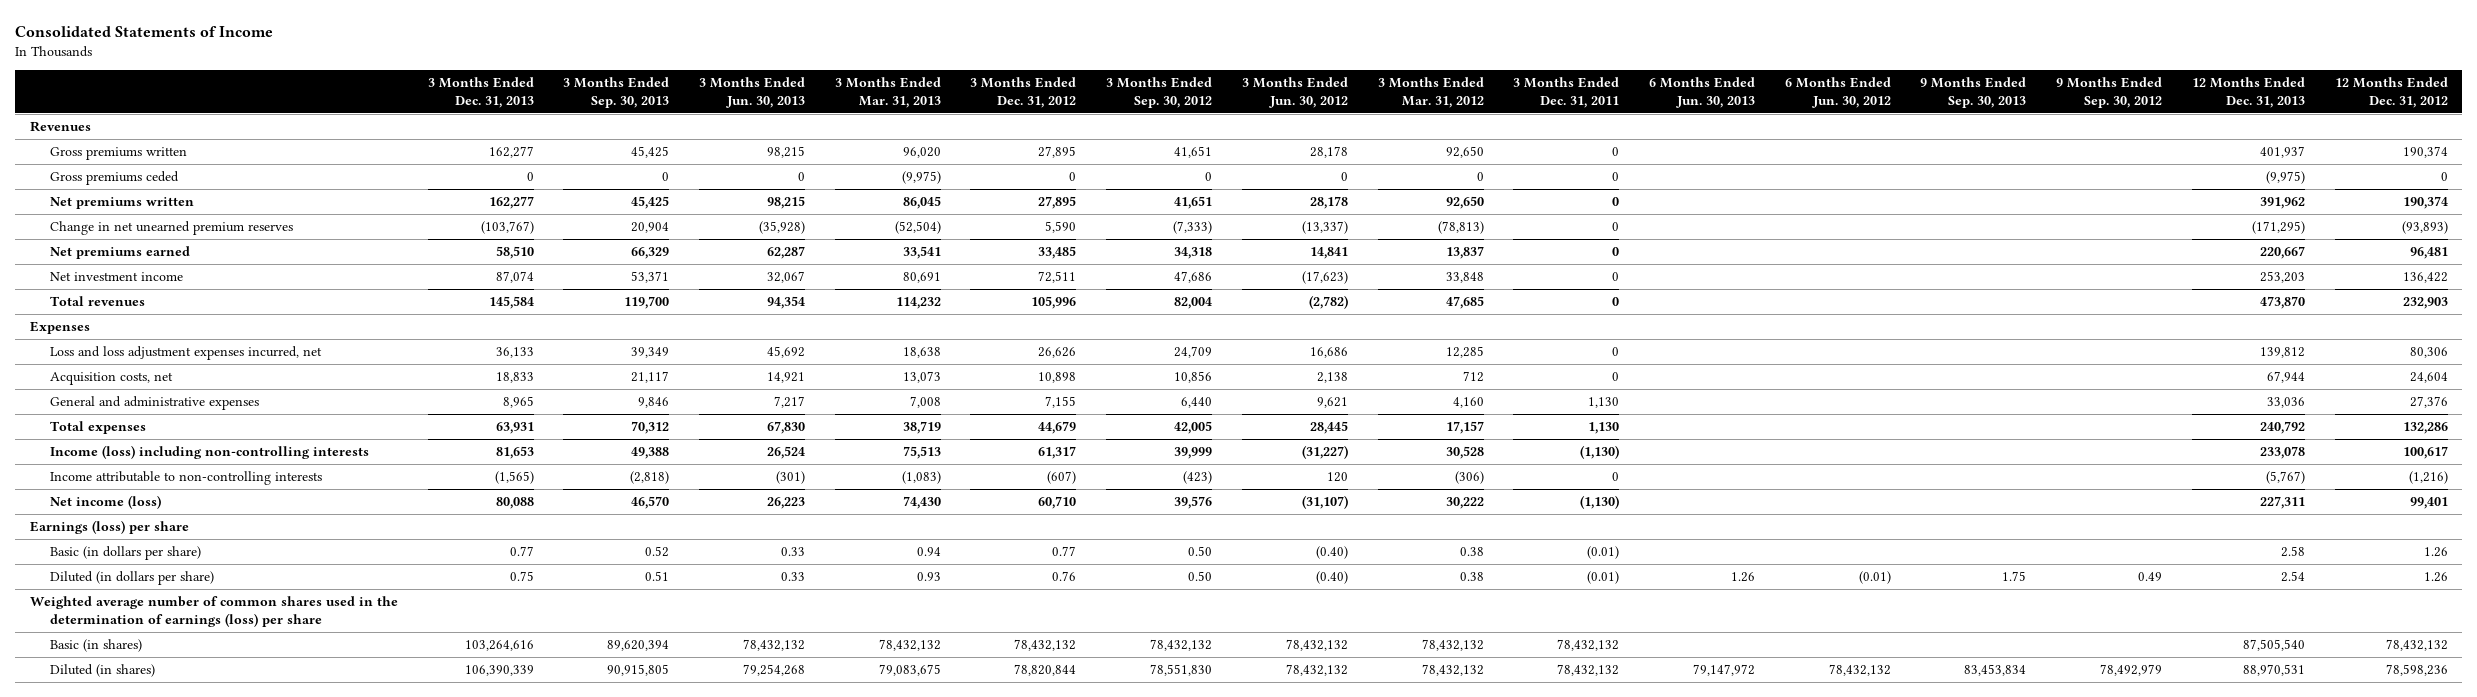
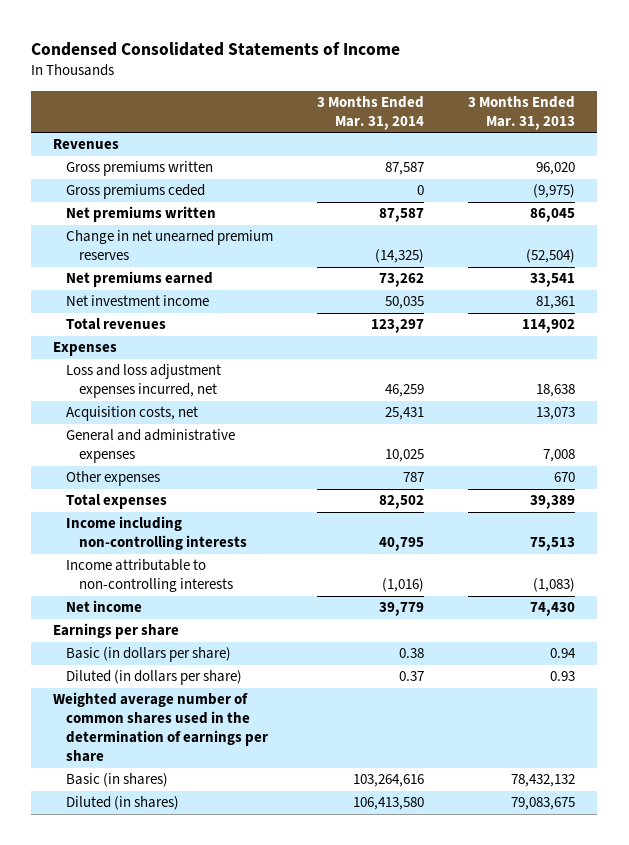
[15,25,274,37] Consolidated Statements of Income -> [31,41,401,56] Condensed Consolidated Statements of Income
[427,77,534,108] 3 Months Ended Dec. 31, 2013 -> none
[563,77,670,108] 3 Months Ended Sep. 30, 2013 -> none
[699,77,806,108] 3 Months Ended Jun. 30, 2013 -> none
[970,77,1077,108] 3 Months Ended Dec. 31, 2012 -> none
[1106,77,1213,108] 3 Months Ended Sep. 30, 2012 -> none
[1241,77,1348,108] 3 Months Ended Jun. 30, 2012 -> none
[1377,77,1484,108] 3 Months Ended Mar. 31, 2012 -> none
[1513,77,1620,108] 3 Months Ended Dec. 31, 2011 -> none
[1649,77,1756,108] 6 Months Ended Jun. 30, 2013 -> none
[1784,77,1891,108] 6 Months Ended Jun. 30, 2012 -> none
[1920,77,2027,108] 9 Months Ended Sep. 30, 2013 -> none
[2056,77,2163,108] 9 Months Ended Sep. 30, 2012 -> none
[2191,77,2305,108] 12 Months Ended Dec. 31, 2013 -> none
[2334,77,2448,108] 12 Months Ended Dec. 31, 2012 -> none
none -> [317,95,425,130] 3 Months Ended Mar. 31, 2014
[902,272,941,284] 80,691 -> [536,296,576,310] 81,361
[895,297,941,310] 114,232 -> [522,319,576,334] 114,902
none -> [66,471,161,487] Other expenses
[902,421,941,435] 38,719 -> [530,495,576,510] 39,389
[50,445,370,460] Income (loss) including non-controlling interests -> [66,516,247,551] Income including non-controlling interests
[50,495,162,510] Net income (loss) -> [66,600,143,613] Net income
[29,520,189,535] Earnings (loss) per share -> [53,623,180,640] Earnings per share
[29,596,398,627] Weighted average number of common shares used in the determination of earnings (loss) per share -> [53,692,269,763] Weighted average number of common shares used in the determination of earnings per share

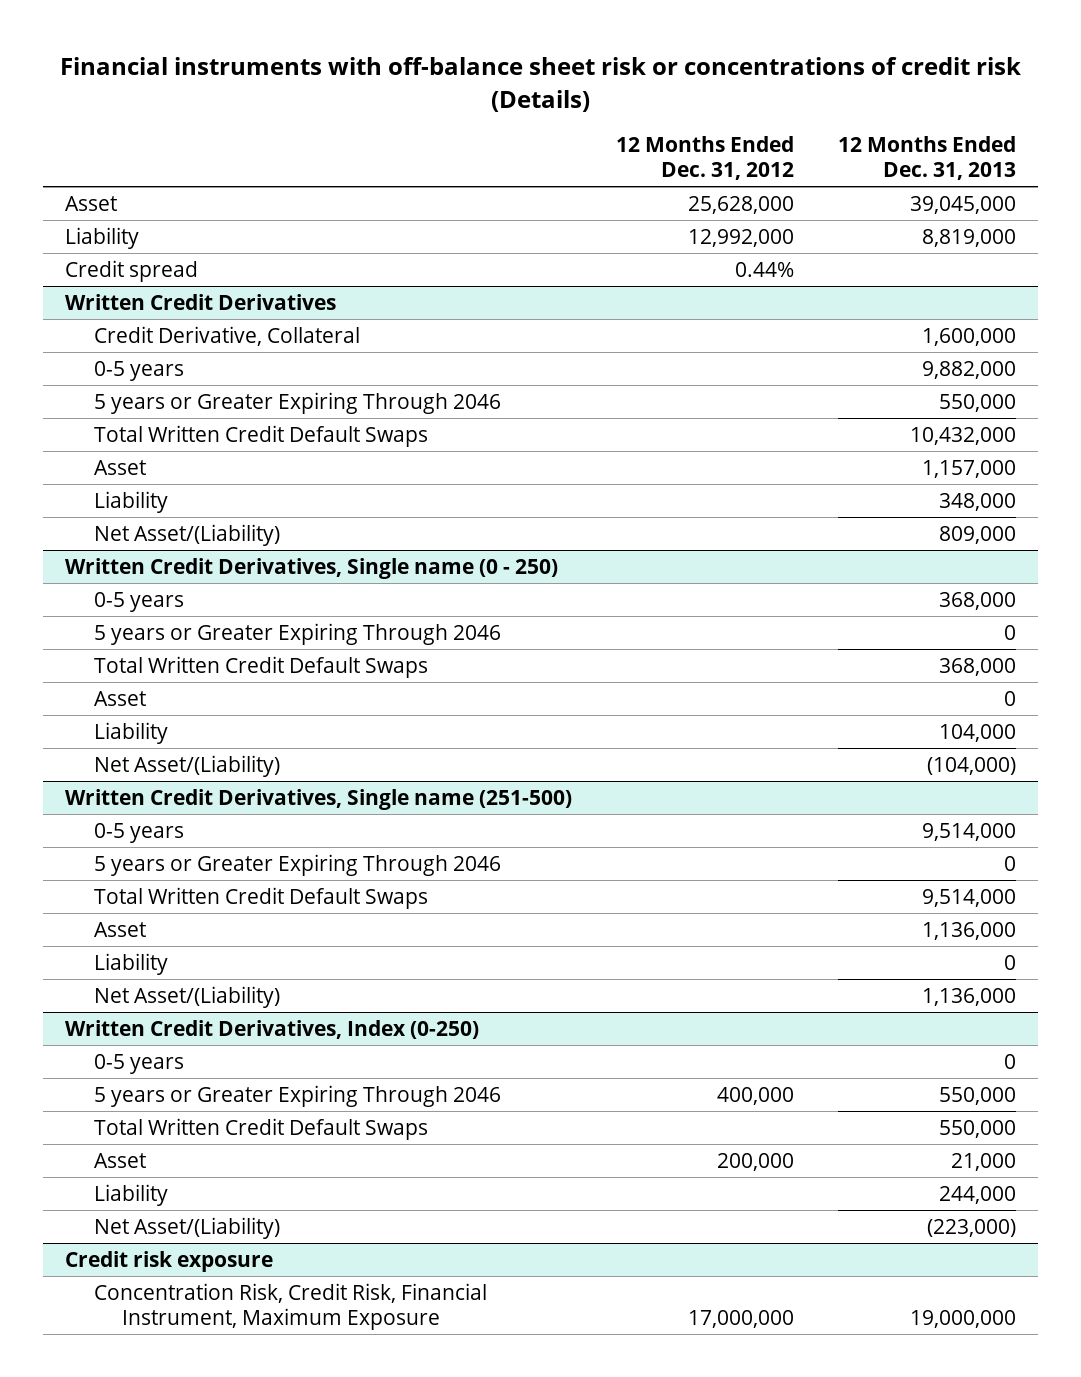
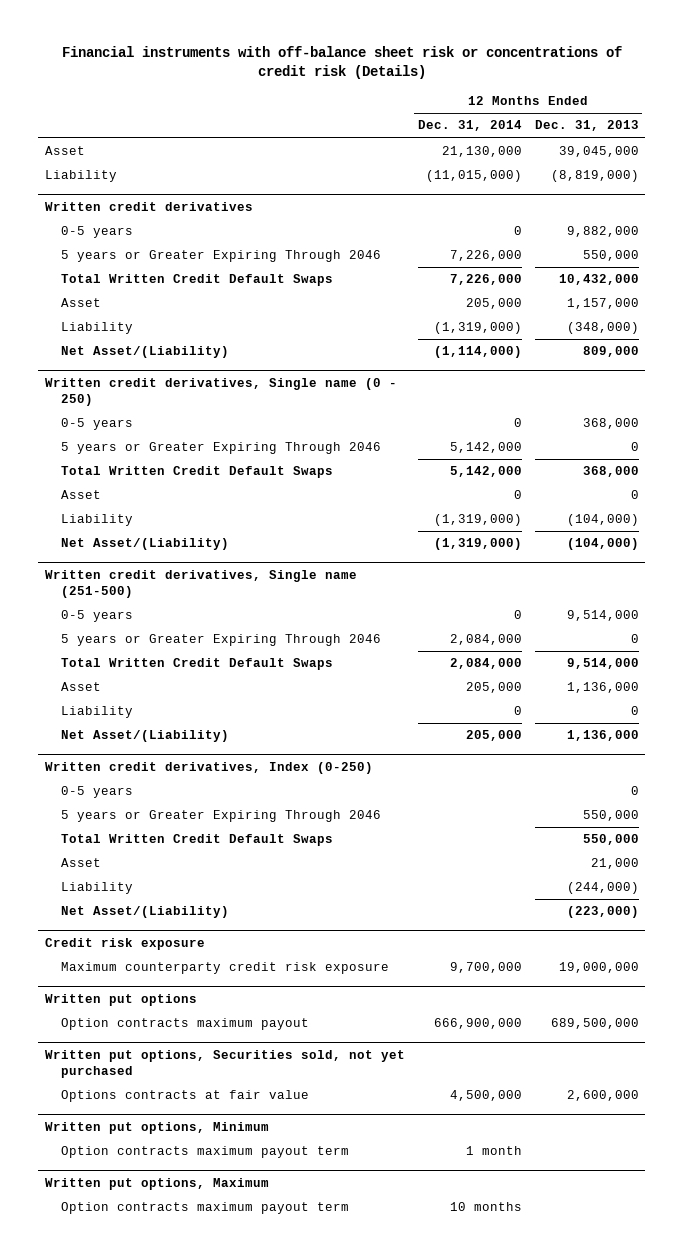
[616,135,795,181] 12 Months Ended Dec. 31, 2012 -> none
none -> [417,120,522,132] Dec. 31, 2014
[65,259,199,282] Credit spread -> none
[93,325,360,346] Credit Derivative, Collateral -> none
[922,228,1017,247] 8,819,000 -> [550,170,639,183] (8,819,000)
[65,293,337,310] Written Credit Derivatives -> [44,202,253,212] Written credit derivatives
[939,492,1017,511] 348,000 -> [566,322,639,335] (348,000)
[65,557,559,579] Written Credit Derivatives, Single name (0 - 250) -> [44,378,397,406] Written credit derivatives, Single name (0 - 250)
[939,723,1017,742] 104,000 -> [566,514,639,527] (104,000)
[65,788,573,810] Written Credit Derivatives, Single name (251-500) -> [44,570,357,598] Written credit derivatives, Single name (251-500)
[65,1019,480,1039] Written Credit Derivatives, Index (0-250) -> [44,762,373,775] Written credit derivatives, Index (0-250)
[939,1185,1017,1204] 244,000 -> [566,882,639,895] (244,000)
[93,1282,487,1331] Concentration Risk, Credit Risk, Financial Instrument, Maximum Exposure -> [61,962,390,975] Maximum counterparty credit risk exposure
none -> [44,994,197,1007] Written put options
none -> [61,1018,310,1031] Option contracts maximum payout
none -> [44,1050,405,1078] Written put options, Securities sold, not yet purchased
none -> [61,1090,310,1103] Options contracts at fair value
none -> [44,1122,269,1135] Written put options, Minimum
none -> [61,1146,350,1159] Option contracts maximum payout term
none -> [44,1178,269,1191] Written put options, Maximum
none -> [61,1202,350,1215] Option contracts maximum payout term

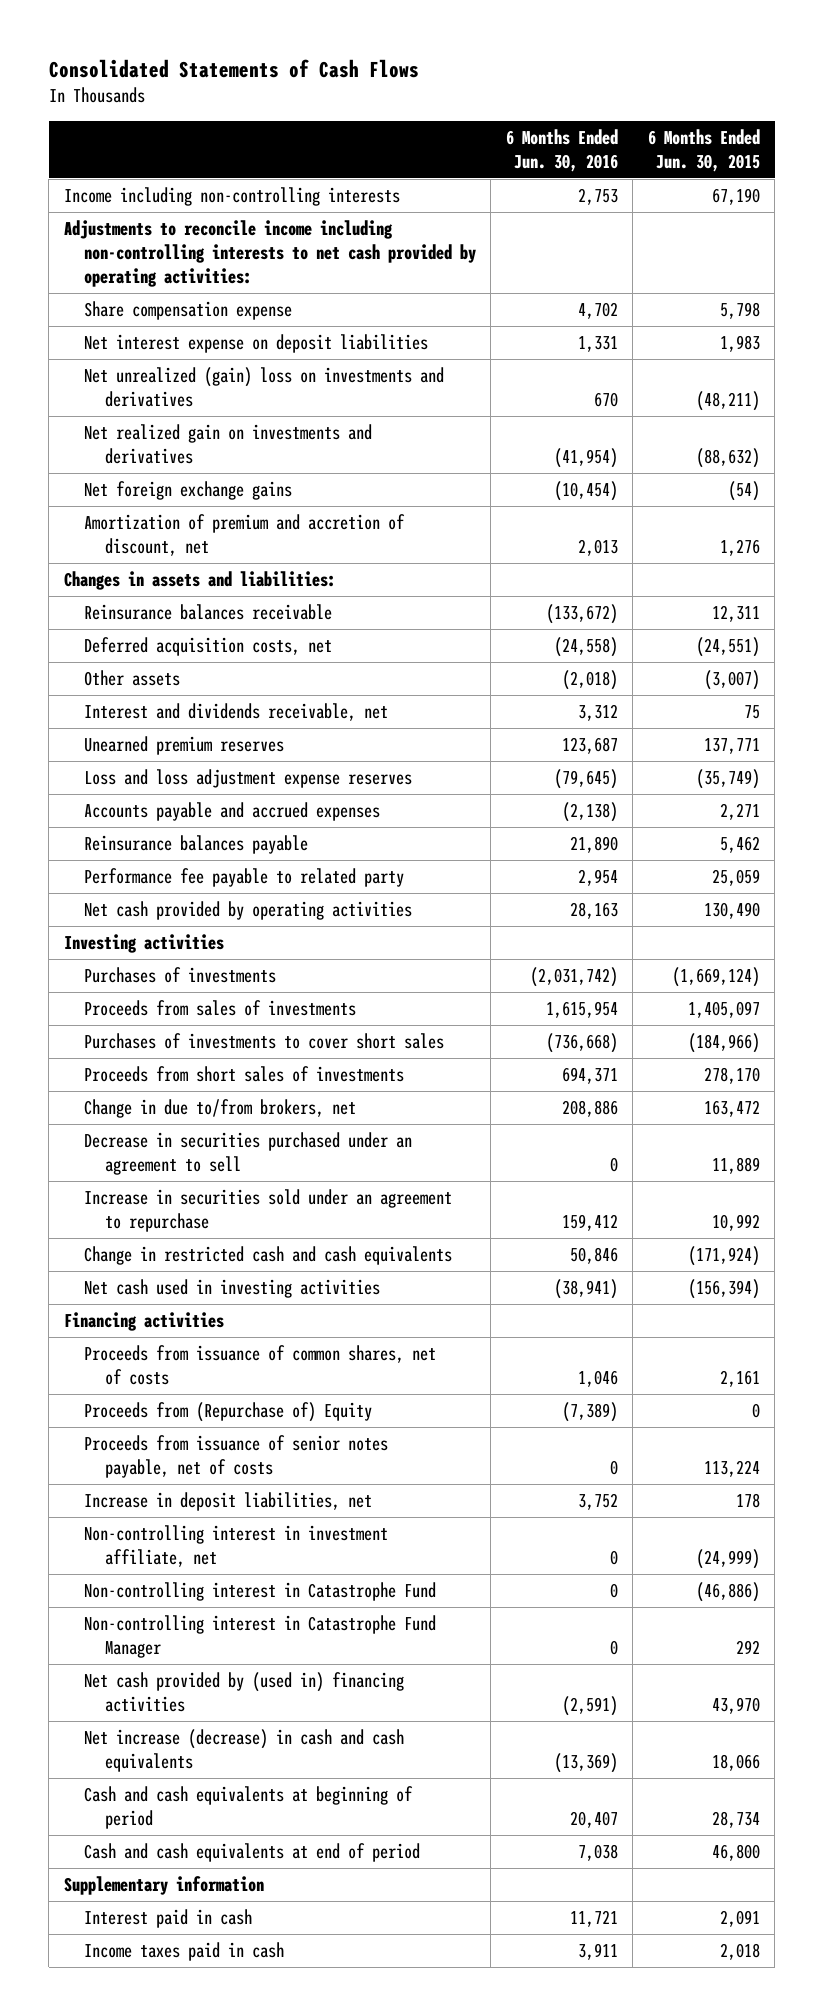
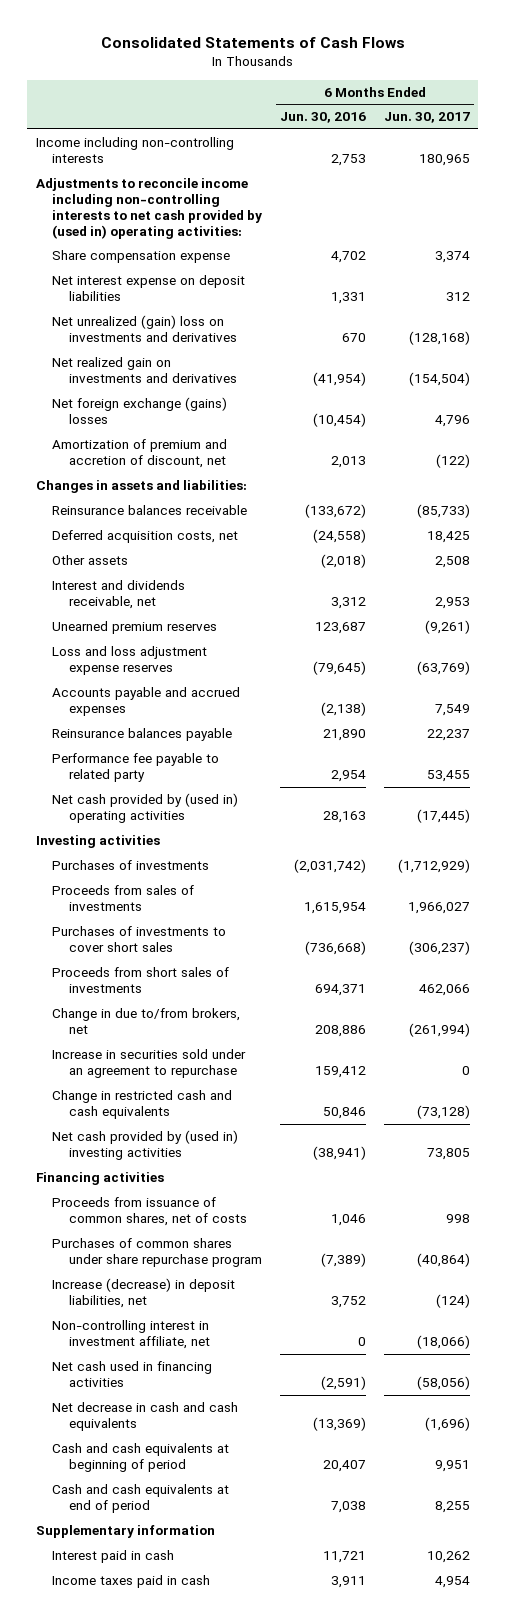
[647,129,760,172] 6 Months Ended Jun. 30, 2015 -> none
none -> [383,112,470,124] Jun. 30, 2017
[63,220,477,287] Adjustments to reconcile income including non-controlling interests to net cash provided by operating activities: -> [35,178,263,239] Adjustments to reconcile income including non-controlling interests to net cash provided by (used in) operating activities:
[84,481,293,501] Net foreign exchange gains -> [52,397,228,425] Net foreign exchange (gains) losses
[84,901,413,921] Net cash provided by operating activities -> [52,793,239,824] Net cash provided by (used in) operating activities
[84,1132,413,1175] Decrease in securities purchased under an agreement to sell -> none
[84,1279,381,1299] Net cash used in investing activities -> [52,1130,239,1161] Net cash provided by (used in) investing activities
[84,1435,389,1478] Proceeds from issuance of senior notes payable, net of costs -> none
[84,1402,373,1423] Proceeds from (Repurchase of) Equity -> [52,1238,262,1268] Purchases of common shares under share repurchase program
[84,1492,373,1512] Increase in deposit liabilities, net -> [52,1278,236,1309] Increase (decrease) in deposit liabilities, net
[84,1582,437,1602] Non-controlling interest in Catastrophe Fund -> none
[84,1615,437,1658] Non-controlling interest in Catastrophe Fund Manager -> none
[84,1672,405,1712] Net cash provided by (used in) financing activities -> [52,1361,213,1388] Net cash used in financing activities
[84,1729,405,1772] Net increase (decrease) in cash and cash equivalents -> [52,1402,239,1432] Net decrease in cash and cash equivalents

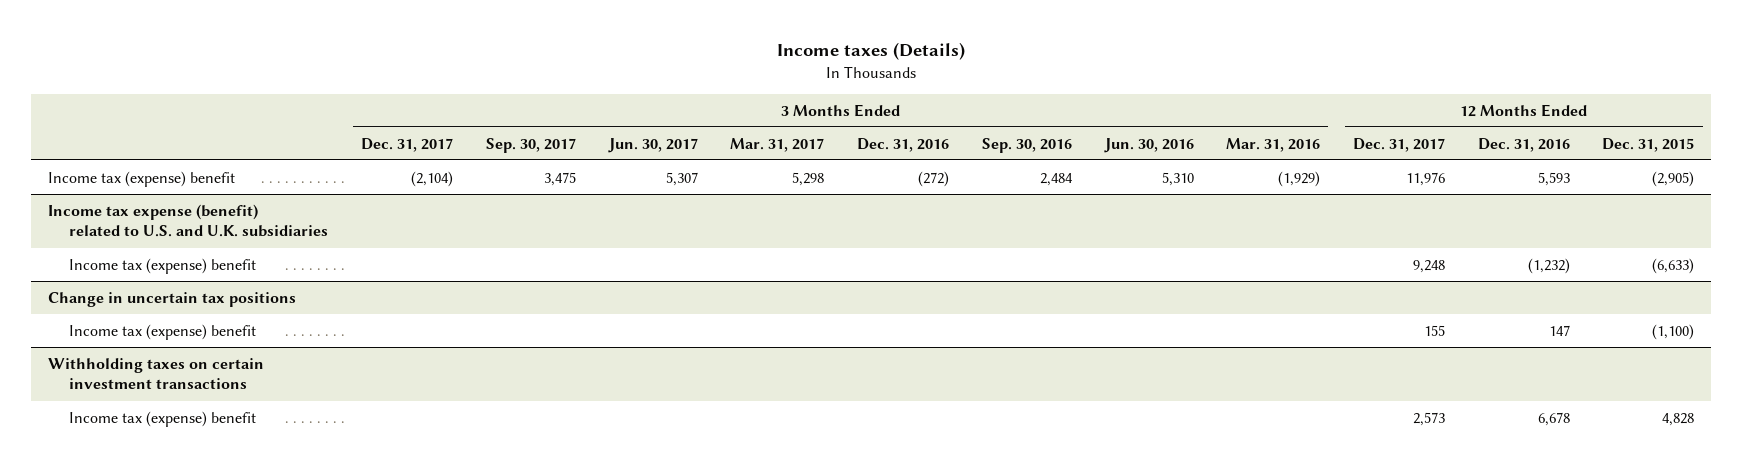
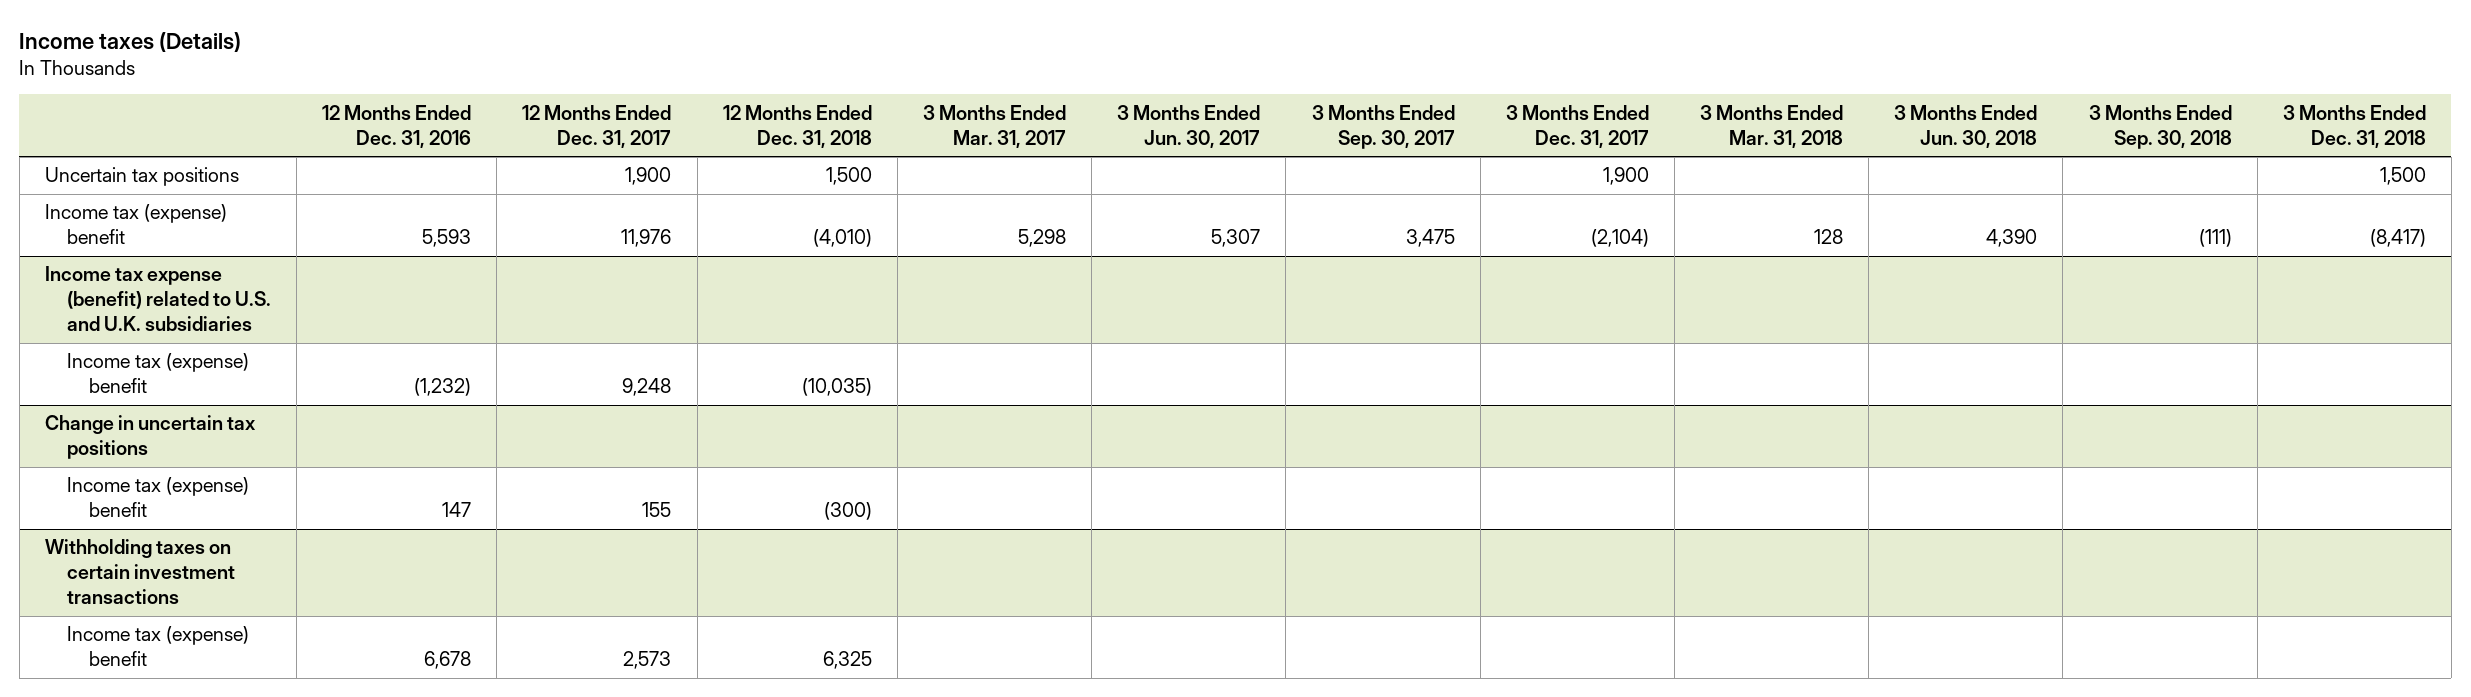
[857,137,950,152] Dec. 31, 2016 -> none
[981,137,1072,153] Sep. 30, 2016 -> none
[1103,137,1194,153] Jun. 30, 2016 -> none
[1226,137,1321,152] Mar. 31, 2016 -> none
[1602,137,1695,152] Dec. 31, 2015 -> none
none -> [722,104,872,148] 12 Months Ended Dec. 31, 2018
none -> [1700,104,1844,148] 3 Months Ended Mar. 31, 2018
none -> [1894,104,2038,148] 3 Months Ended Jun. 30, 2018
none -> [2088,104,2232,149] 3 Months Ended Sep. 30, 2018
none -> [2282,104,2426,148] 3 Months Ended Dec. 31, 2018
none -> [44,167,239,187] Uncertain tax positions

